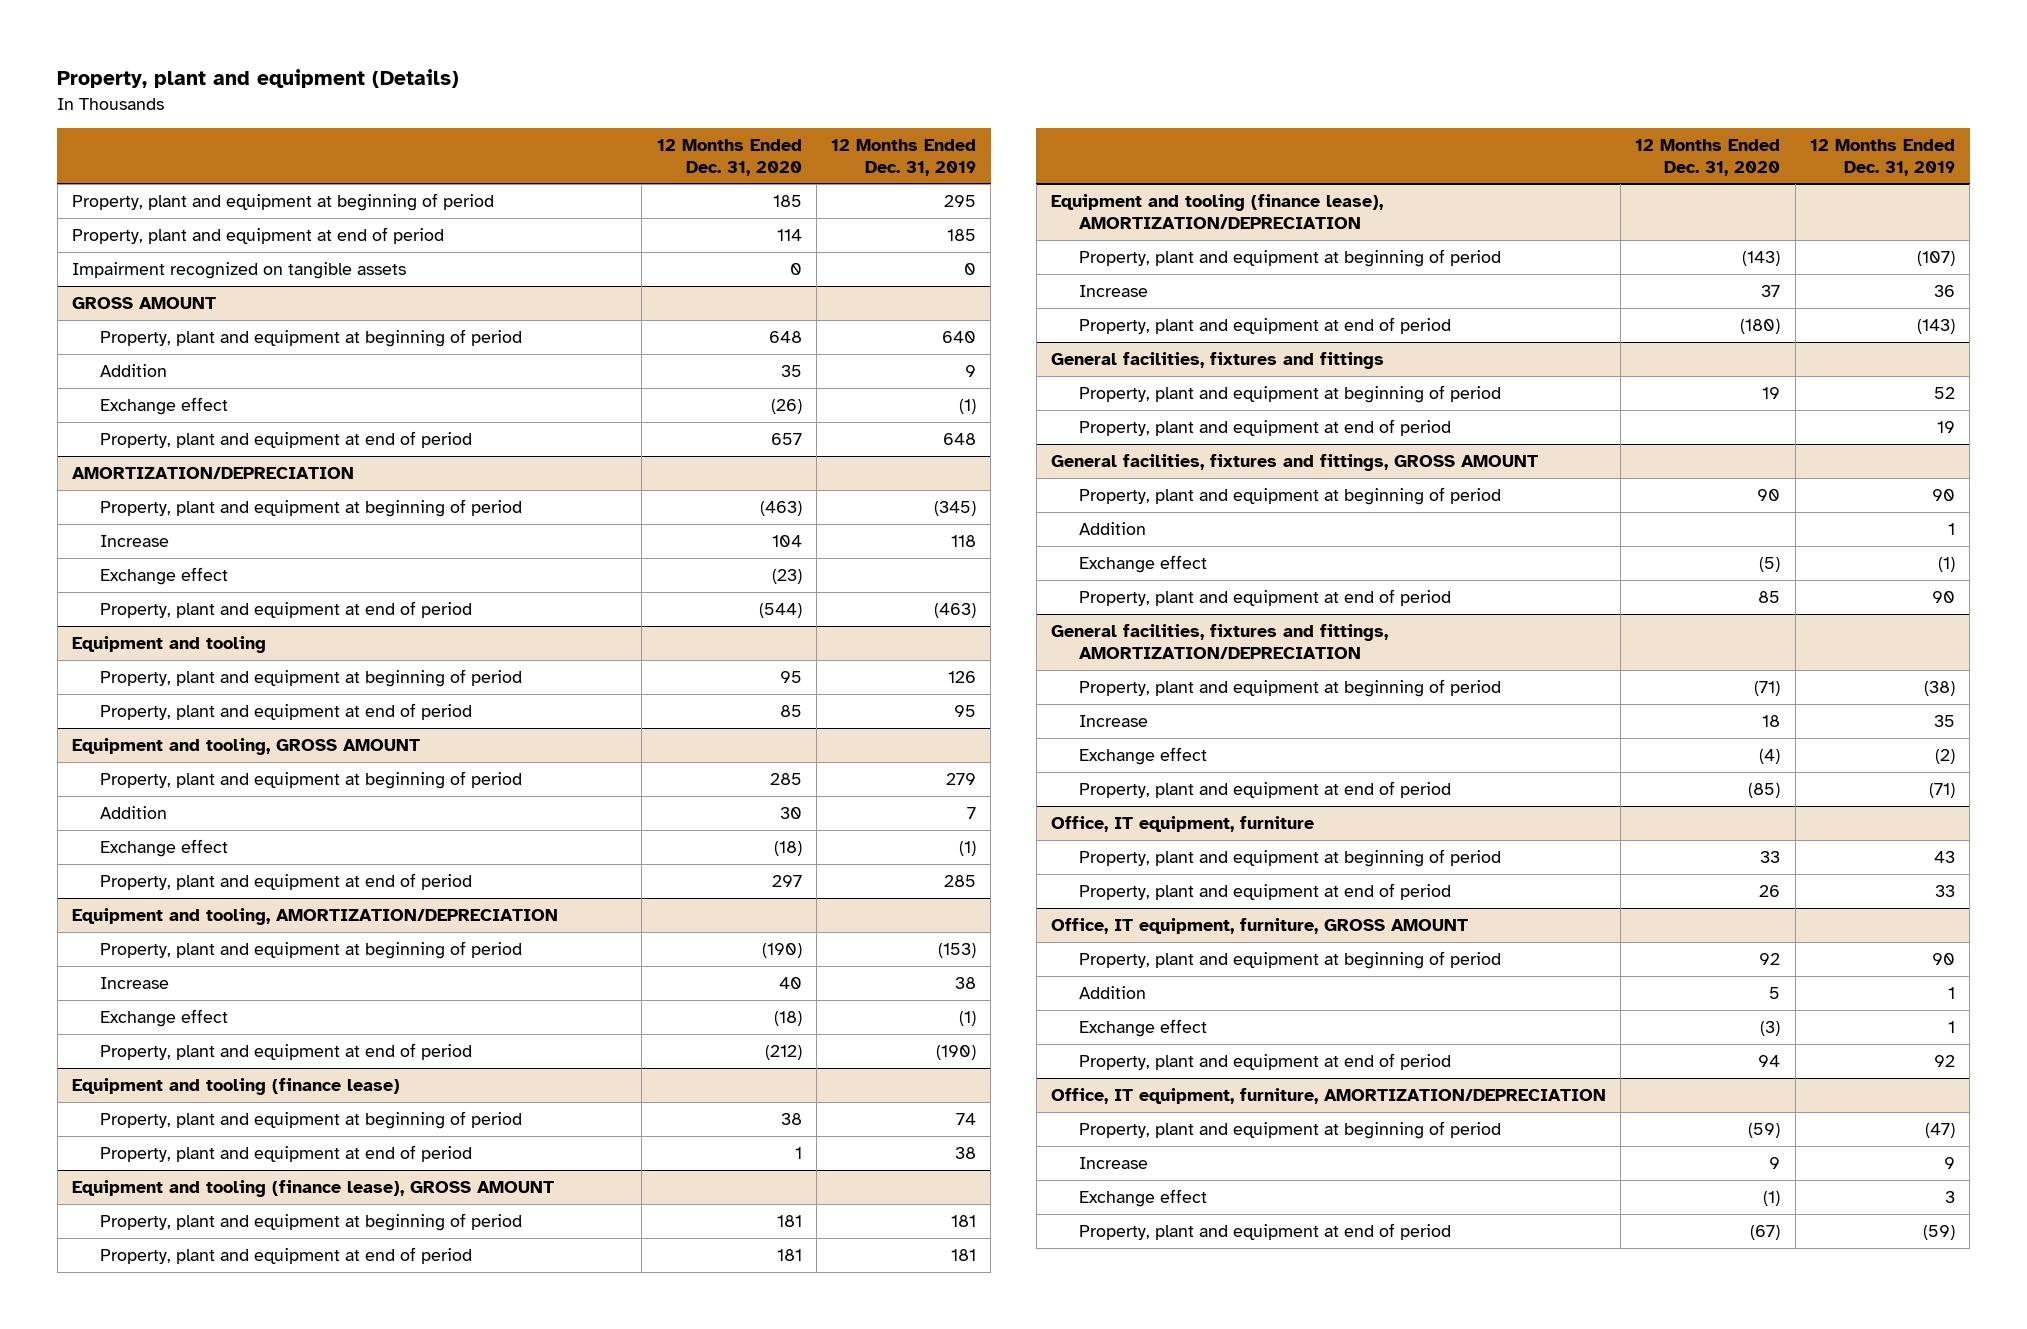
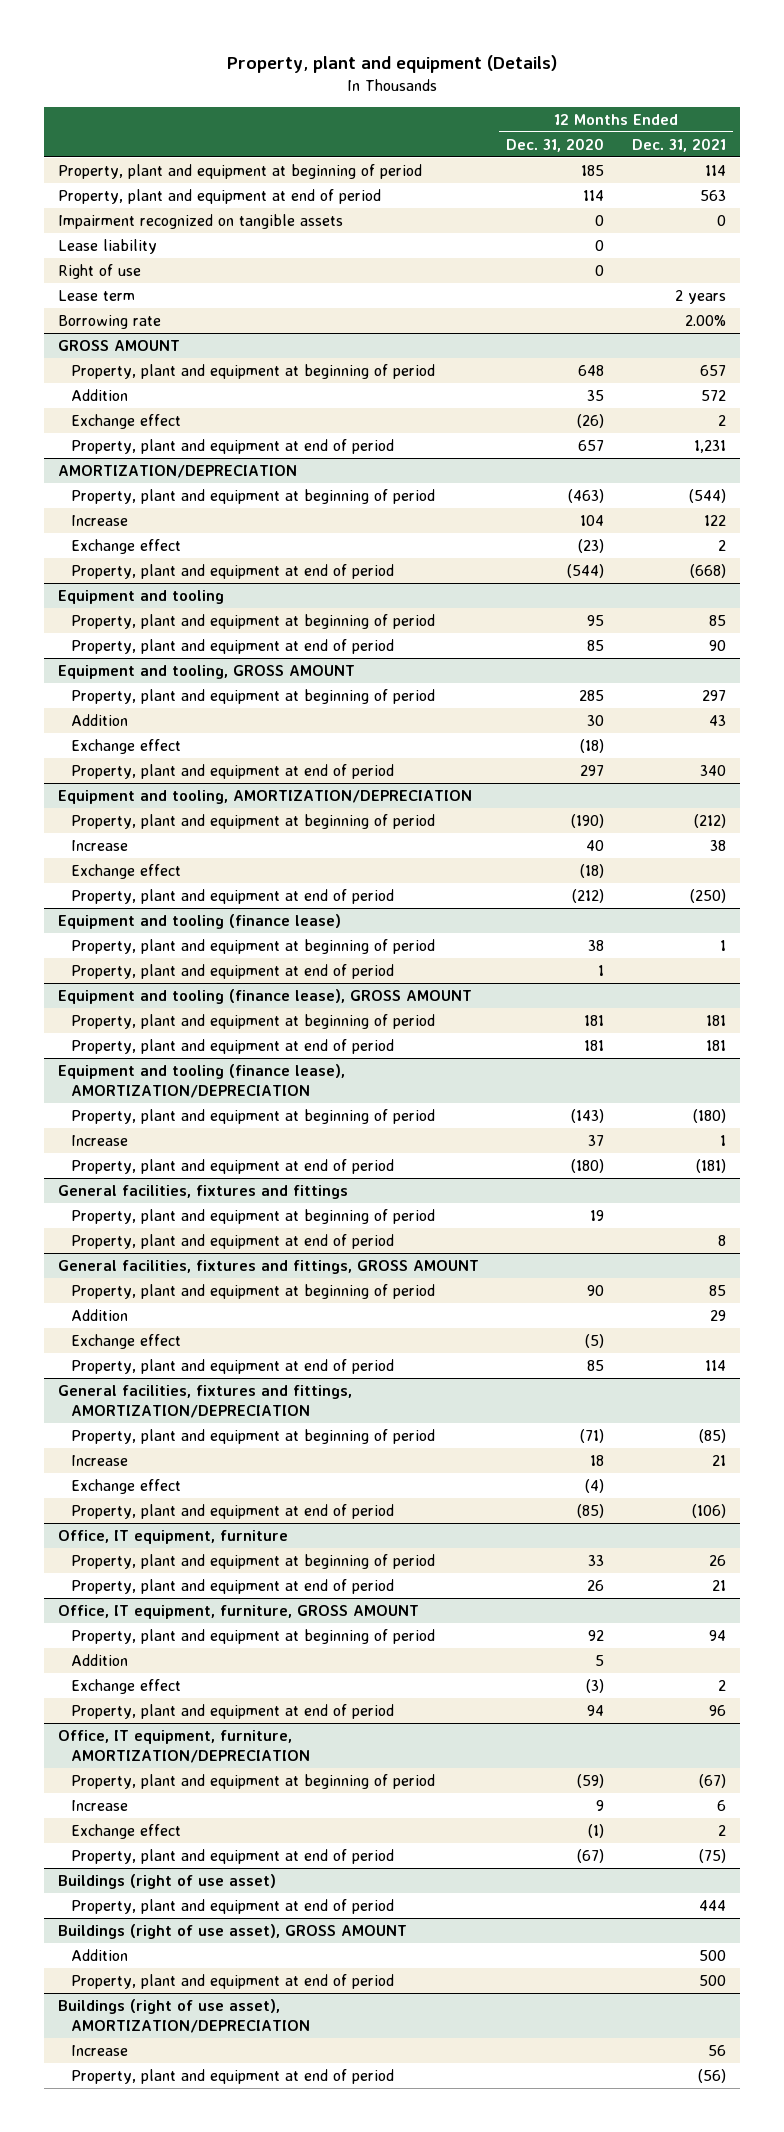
[831,139,977,176] 12 Months Ended Dec. 31, 2019 -> none
none -> [632,137,727,152] Dec. 31, 2021
none -> [57,238,157,254] Lease liability
none -> [57,263,141,279] Right of use
none -> [57,289,135,301] Lease term
none -> [57,314,161,329] Borrowing rate
none -> [57,1873,276,1889] Buildings (right of use asset)
none -> [70,1898,394,1914] Property, plant and equipment at end of period
none -> [57,1923,407,1939] Buildings (right of use asset), GROSS AMOUNT
none -> [70,1948,128,1961] Addition
none -> [70,1973,394,1989] Property, plant and equipment at end of period
none -> [57,1998,310,2033] Buildings (right of use asset), AMORTIZATION/DEPRECIATION
none -> [70,2044,128,2056] Increase
none -> [70,2068,394,2084] Property, plant and equipment at end of period

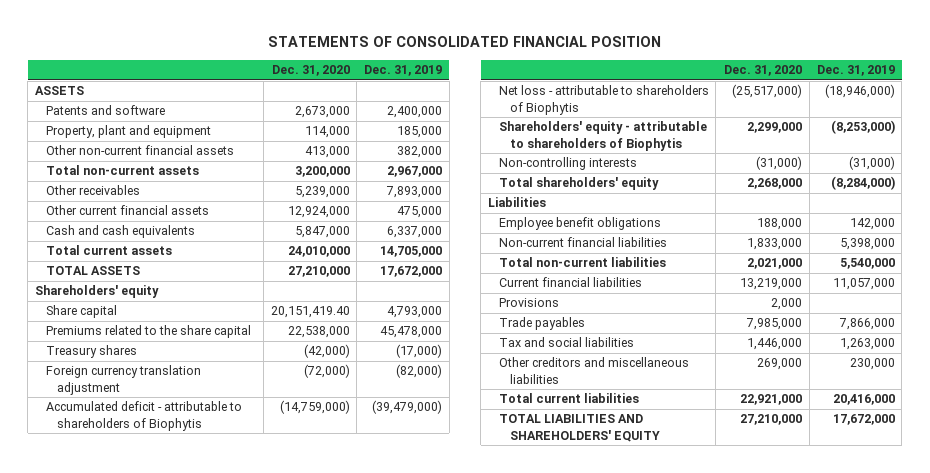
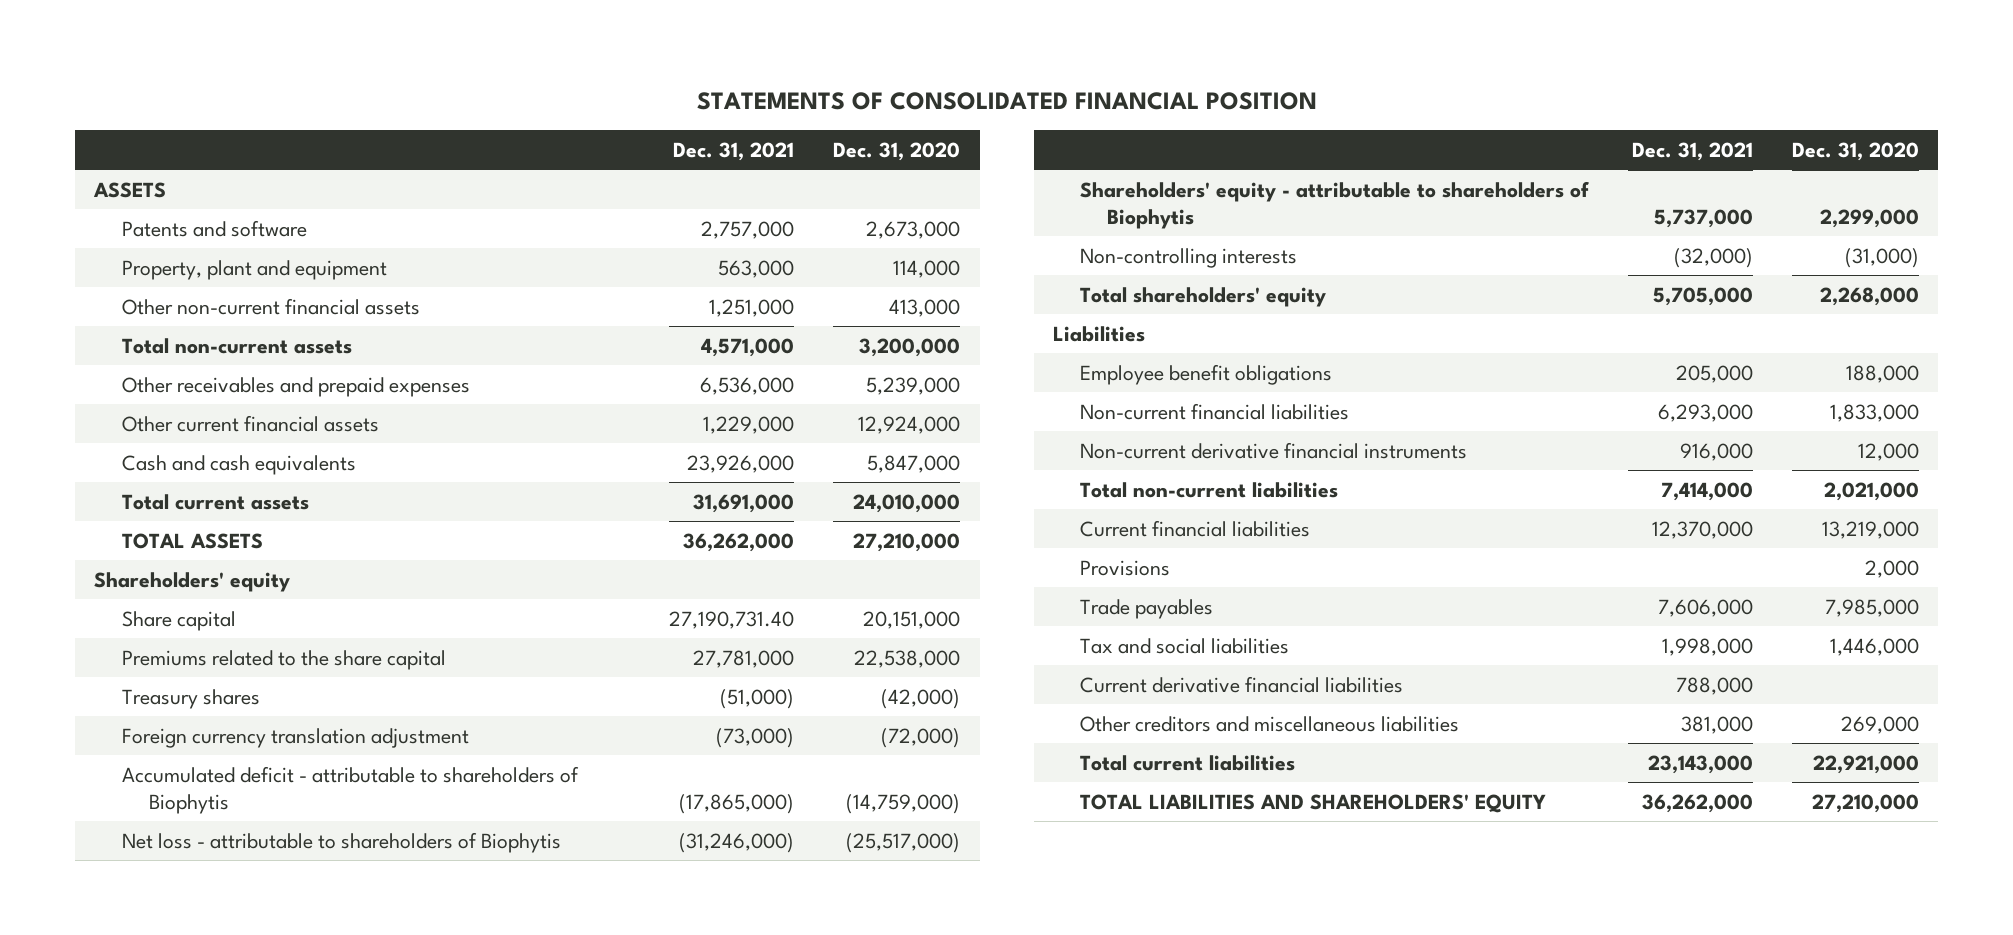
[364,65,443,77] Dec. 31, 2019 -> none
none -> [673,141,795,161] Dec. 31, 2021
[46,185,141,196] Other receivables -> [121,376,470,397] Other receivables and prepaid expenses
[270,306,350,319] 20,151,419.40 -> [863,610,961,629] 20,151,000
none -> [1080,441,1468,459] Non-current derivative financial instruments
none -> [1080,675,1404,693] Current derivative financial liabilities

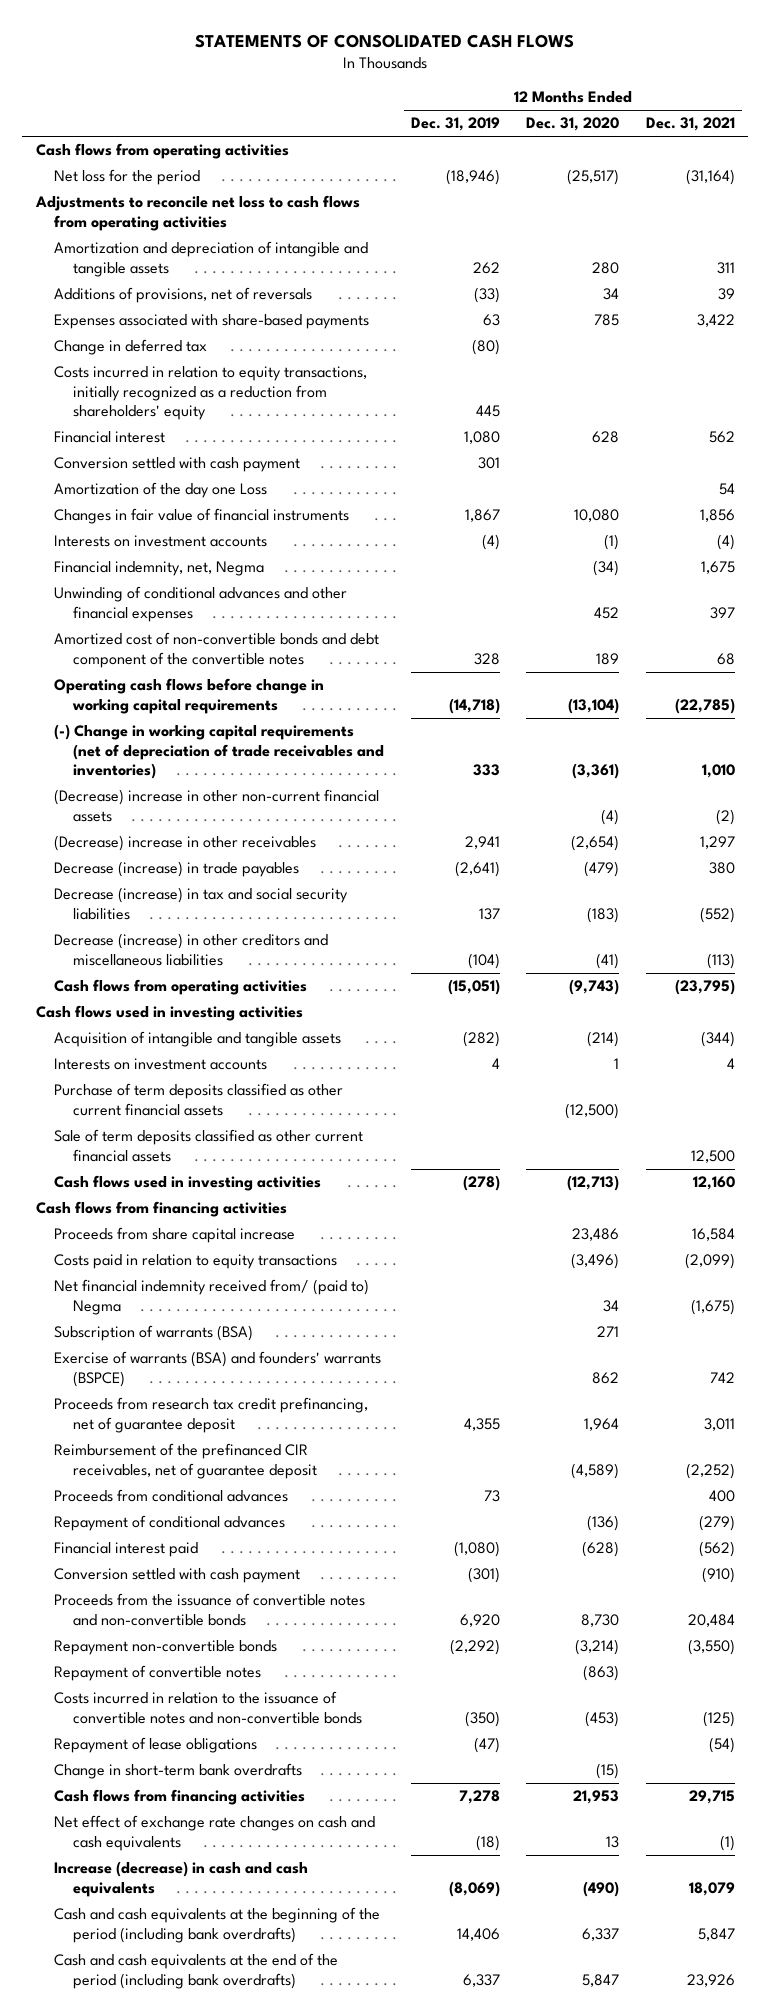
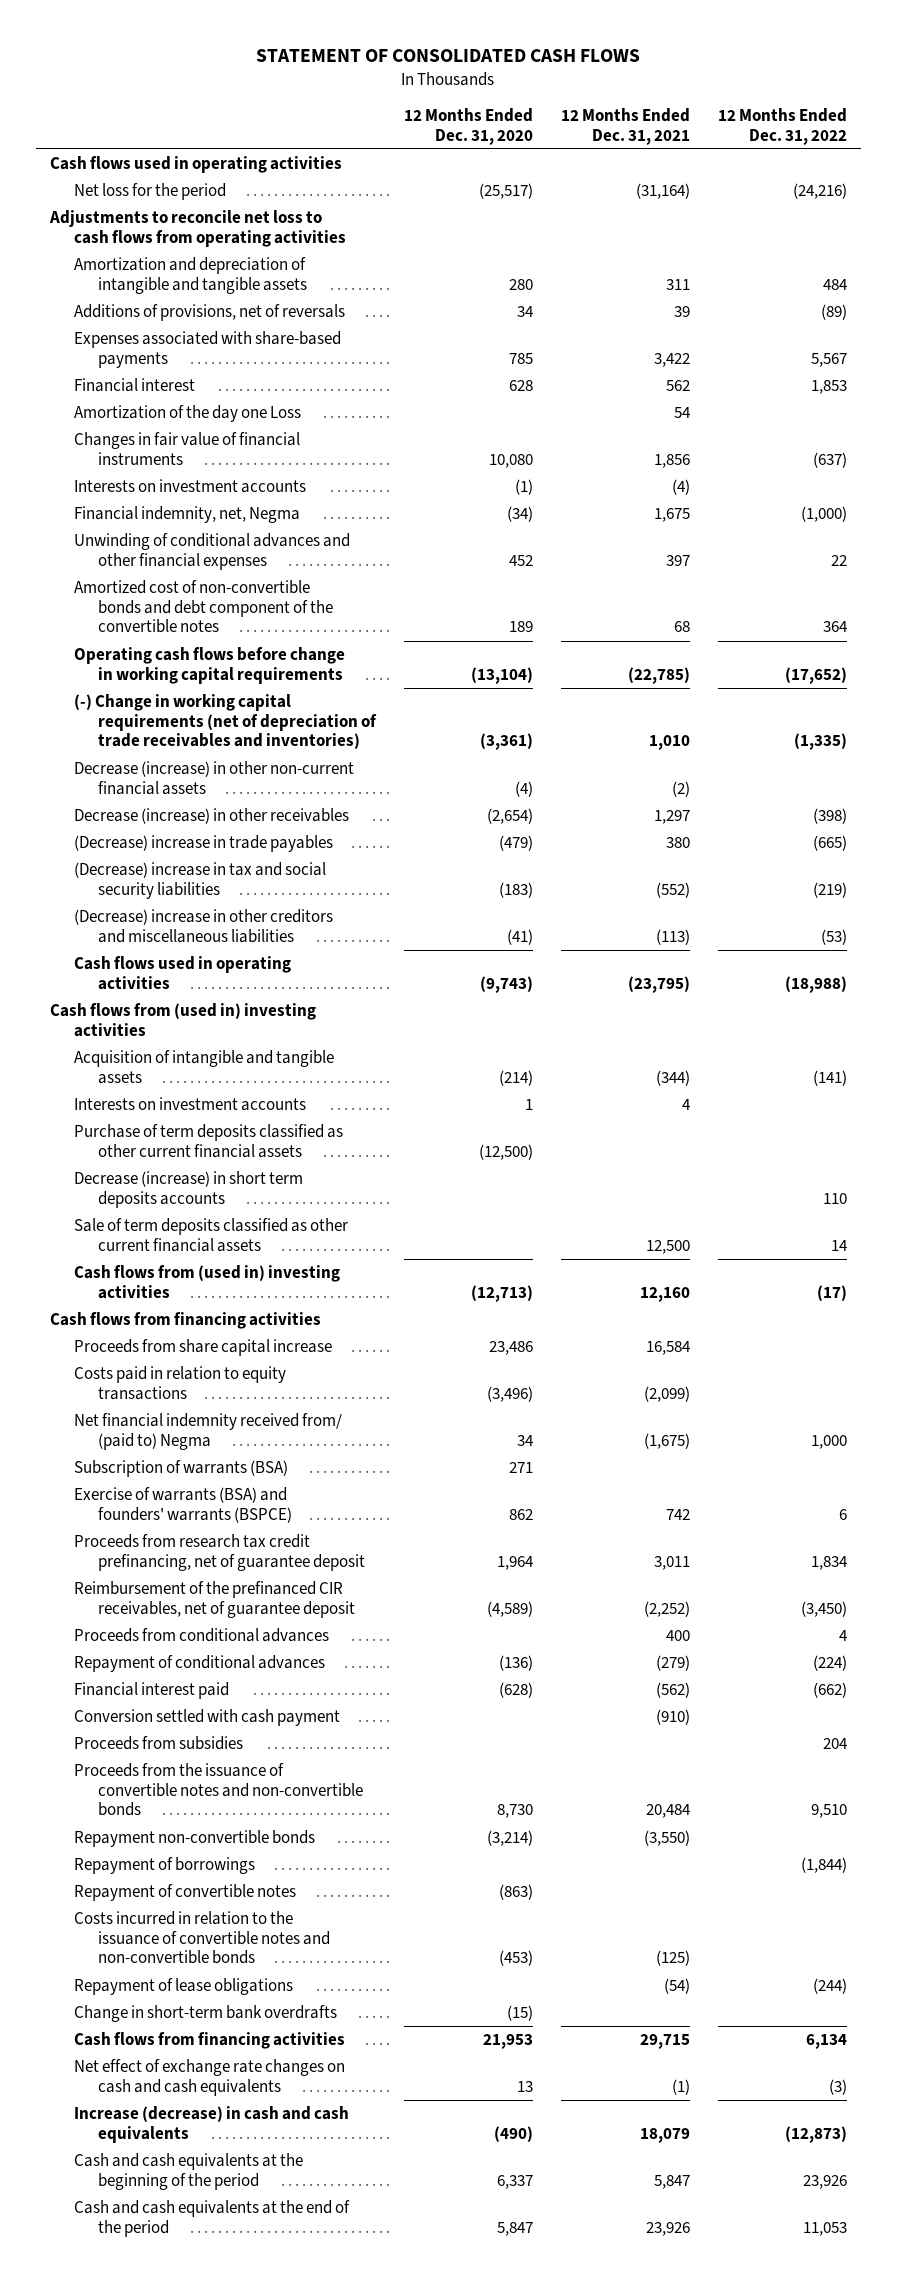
[195,33,575,48] STATEMENTS OF CONSOLIDATED CASH FLOWS -> [256,49,641,63] STATEMENT OF CONSOLIDATED CASH FLOWS
[410,117,500,132] Dec. 31, 2019 -> none
none -> [717,107,847,145] 12 Months Ended Dec. 31, 2022
[35,143,289,160] Cash flows from operating activities -> [50,156,343,174] Cash flows used in operating activities
[54,339,208,356] Change in deferred tax -> none
[54,366,368,421] Costs incurred in relation to equity transactions, initially recognized as a reduction from shareholders' equity -> none
[54,457,301,473] Conversion settled with cash payment -> none
[54,789,380,822] (Decrease) increase in other non-current financial assets -> [73,761,354,795] Decrease (increase) in other non-current financial assets
[54,835,317,852] (Decrease) increase in other receivables -> [73,808,349,825] Decrease (increase) in other receivables
[54,861,300,878] Decrease (increase) in trade payables -> [73,835,333,853] (Decrease) increase in trade payables
[54,887,349,920] Decrease (increase) in tax and social security liabilities -> [73,862,326,899] (Decrease) increase in tax and social security liabilities
[54,933,329,966] Decrease (increase) in other creditors and miscellaneous liabilities -> [73,909,333,943] (Decrease) increase in other creditors and miscellaneous liabilities
[54,979,308,996] Cash flows from operating activities -> [73,956,291,990] Cash flows used in operating activities
[35,1005,303,1022] Cash flows used in investing activities -> [50,1003,317,1037] Cash flows from (used in) investing activities
none -> [73,1171,303,1208] Decrease (increase) in short term deposits accounts
[54,1175,322,1192] Cash flows used in investing activities -> [73,1265,340,1299] Cash flows from (used in) investing activities
none -> [73,1736,243,1751] Proceeds from subsidies
none -> [73,1857,255,1875] Repayment of borrowings
[54,1907,381,1943] Cash and cash equivalents at the beginning of the period (including bank overdrafts) -> [73,2153,303,2190] Cash and cash equivalents at the beginning of the period
[54,1953,339,1989] Cash and cash equivalents at the end of the period (including bank overdrafts) -> [73,2200,350,2237] Cash and cash equivalents at the end of the period

